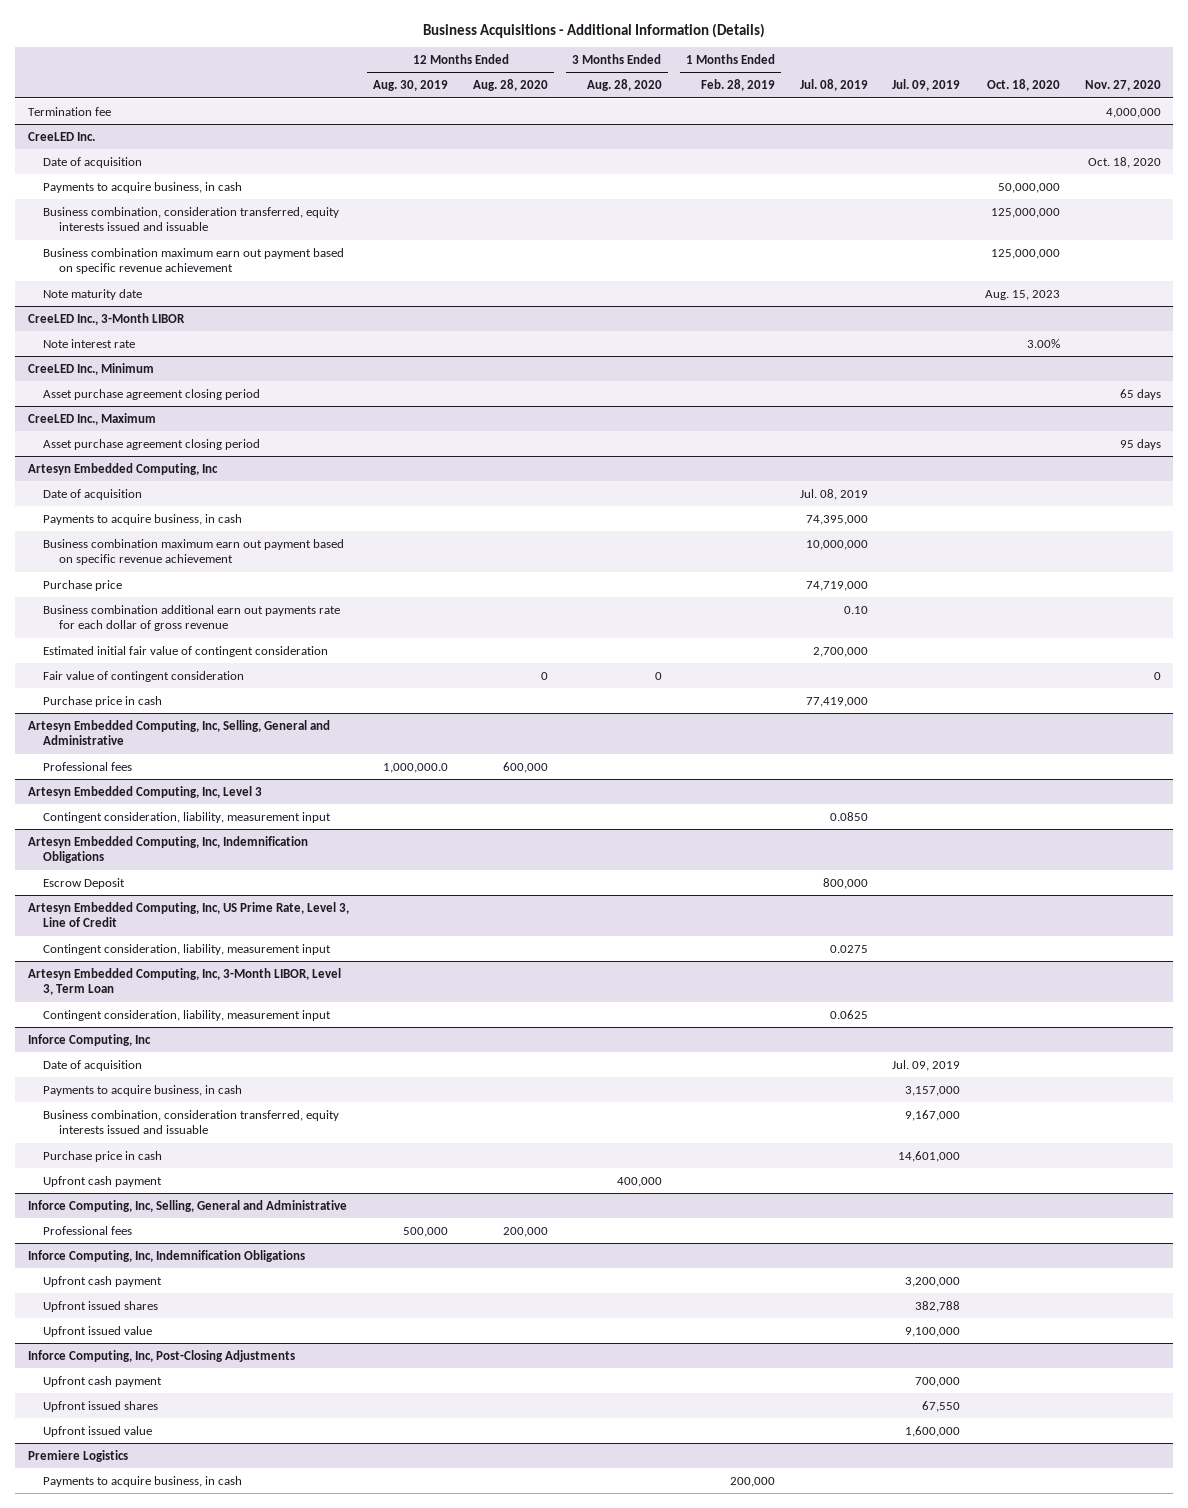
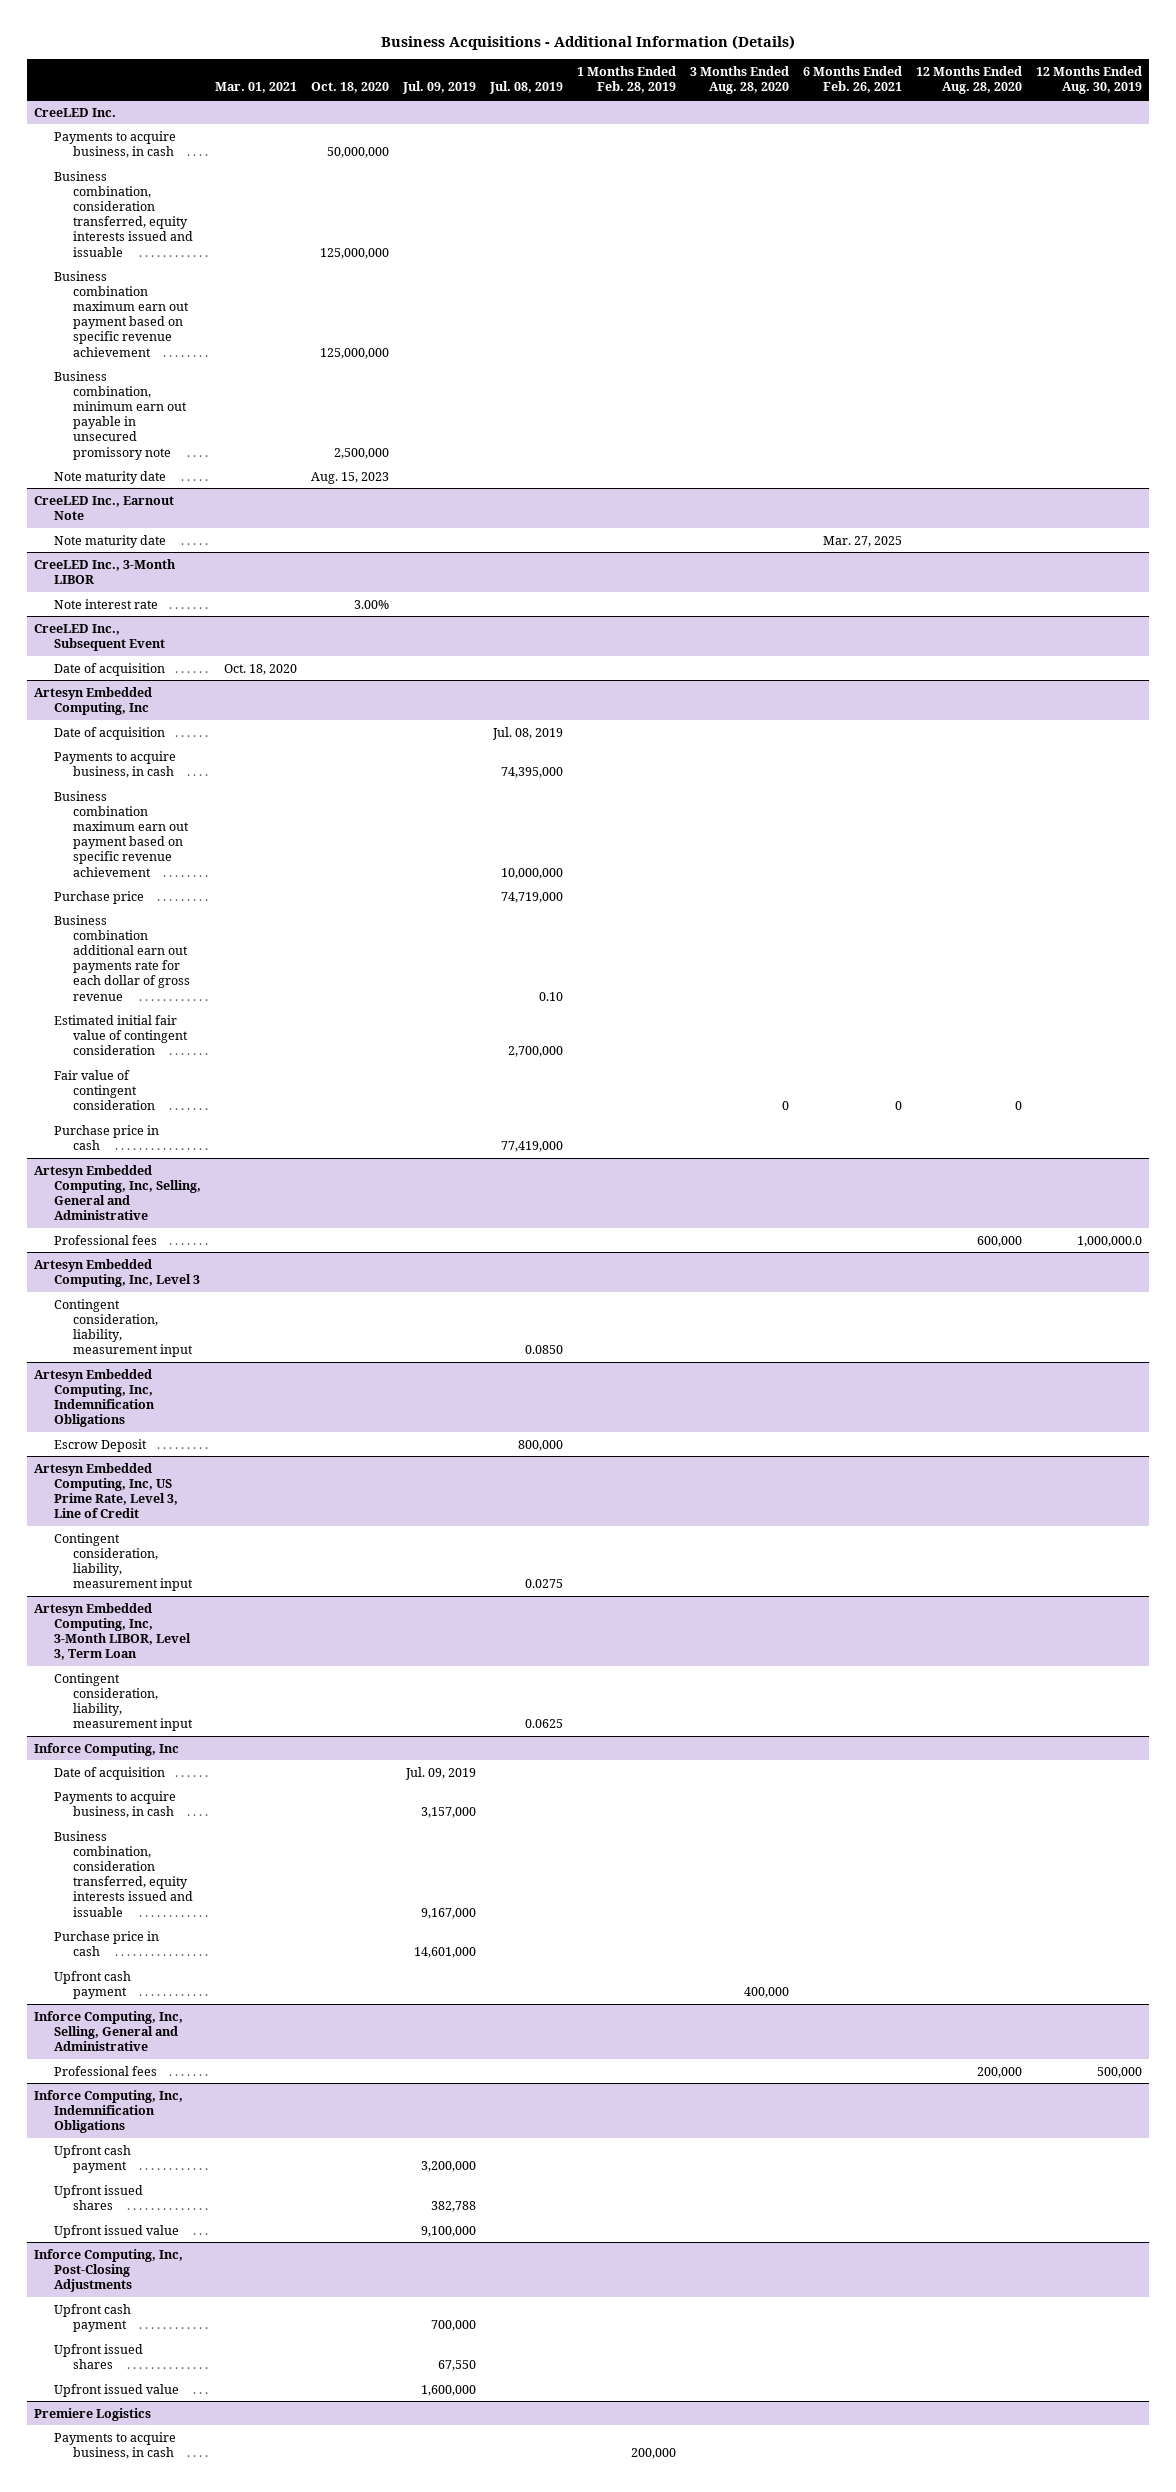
[1084,79,1161,91] Nov. 27, 2020 -> none
none -> [214,82,297,94] Mar. 01, 2021
none -> [802,66,902,94] 6 Months Ended Feb. 26, 2021
[27,106,111,116] Termination fee -> none
[43,156,143,168] Date of acquisition -> none
none -> [53,370,187,460] Business combination, minimum earn out payable in unsecured promissory note
none -> [34,495,175,520] CreeLED Inc., Earnout Note
none -> [53,534,166,548] Note maturity date
[27,362,154,375] CreeLED Inc., Minimum -> none
[43,388,261,400] Asset purchase agreement closing period -> none
[27,412,156,425] CreeLED Inc., Maximum -> none
[43,438,261,450] Asset purchase agreement closing period -> none
none -> [34,623,165,651] CreeLED Inc., Subsequent Event
none -> [53,662,165,676] Date of acquisition

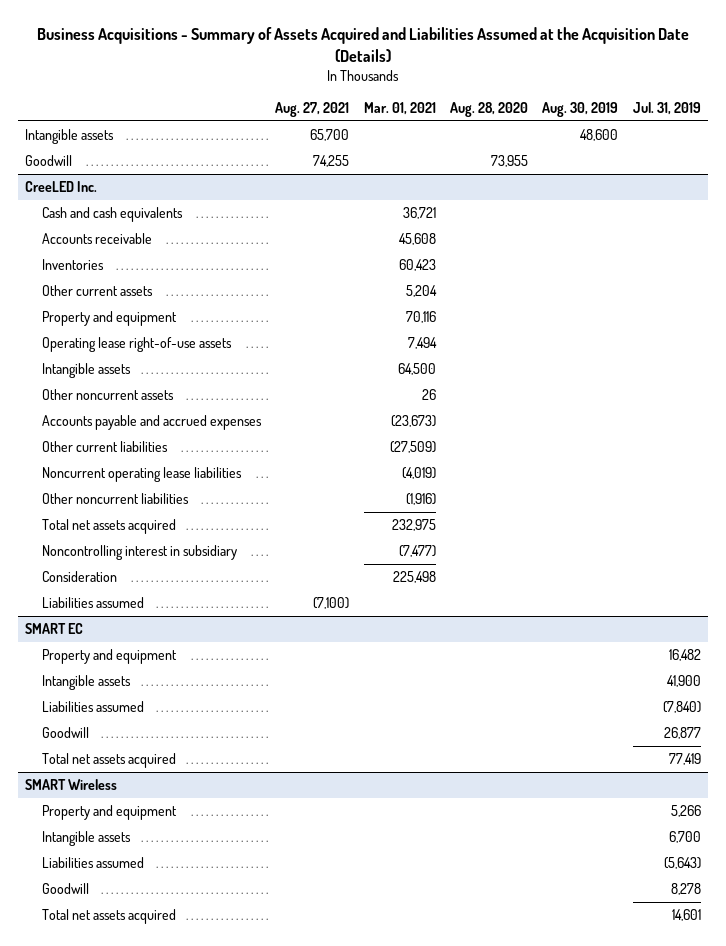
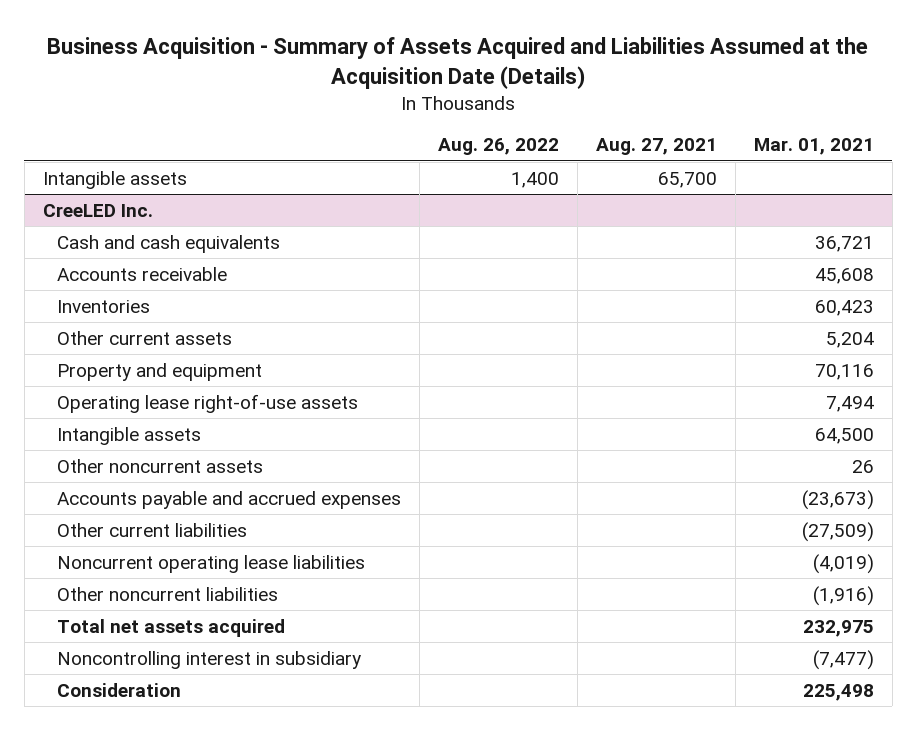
[36,26,689,62] Business Acquisitions - Summary of Assets Acquired and Liabilities Assumed at the Acquisition Date (Details) -> [47,36,869,89] Business Acquisition - Summary of Assets Acquired and Liabilities Assumed at the Acquisition Date (Details)
[450,101,529,117] Aug. 28, 2020 -> none
[542,101,619,117] Aug. 30, 2019 -> none
[632,101,701,115] Jul. 31, 2019 -> none
none -> [437,138,559,156] Aug. 26, 2022
[25,155,73,167] Goodwill -> none
[42,597,145,609] Liabilities assumed -> none
[25,623,84,635] SMART EC -> none
[42,649,178,665] Property and equipment -> none
[42,675,132,691] Intangible assets -> none
[42,701,145,713] Liabilities assumed -> none
[42,727,90,739] Goodwill -> none
[42,753,177,769] Total net assets acquired -> none
[25,779,118,791] SMART Wireless -> none
[42,805,178,821] Property and equipment -> none
[42,831,132,847] Intangible assets -> none
[42,857,145,869] Liabilities assumed -> none
[42,883,90,895] Goodwill -> none
[42,909,177,925] Total net assets acquired -> none

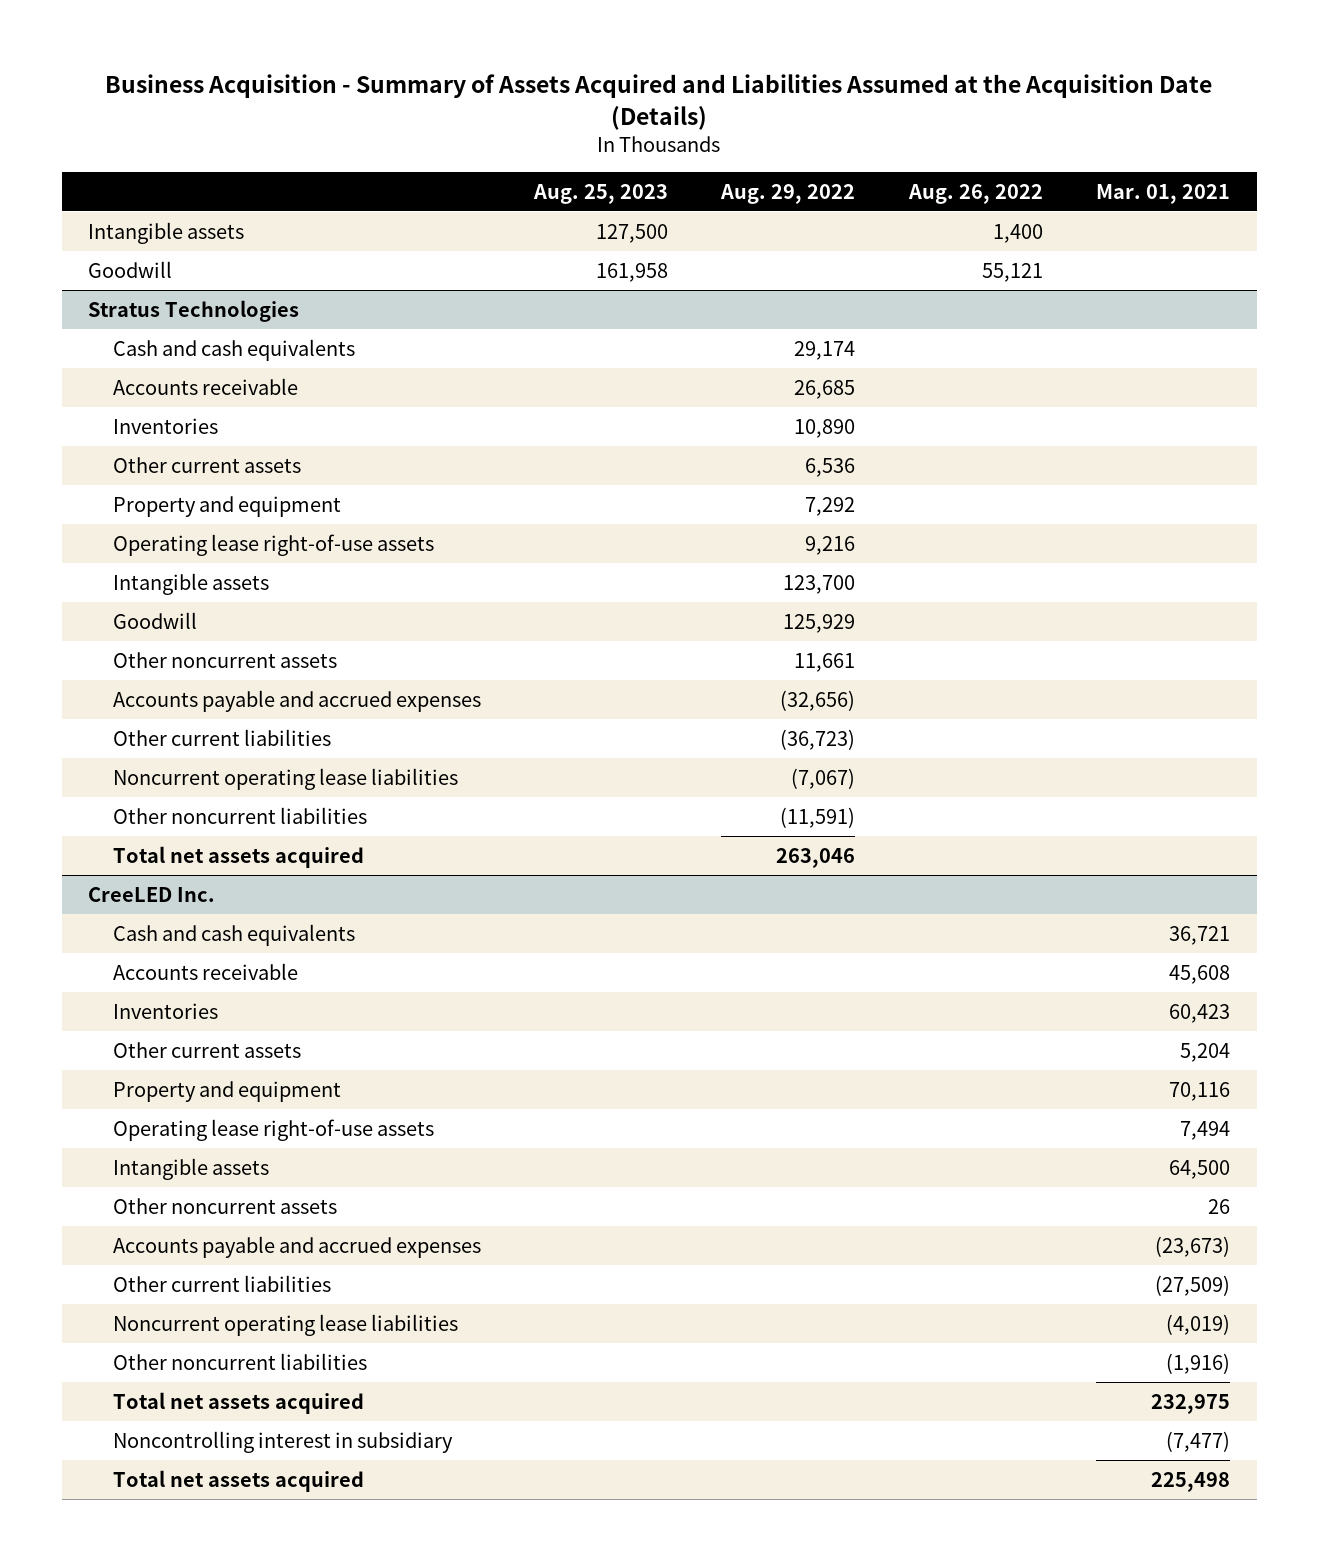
[595,138,717,156] Aug. 27, 2021 -> none
none -> [533,183,669,204] Aug. 25, 2023
none -> [720,183,856,204] Aug. 29, 2022
none -> [88,260,173,278] Goodwill
none -> [88,299,300,322] Stratus Technologies
none -> [112,338,355,361] Cash and cash equivalents
none -> [112,377,298,395] Accounts receivable
none -> [112,417,218,434] Inventories
none -> [112,456,301,473] Other current assets
none -> [112,495,341,517] Property and equipment
none -> [112,533,434,556] Operating lease right-of-use assets
none -> [112,572,269,595] Intangible assets
none -> [112,611,197,629] Goodwill
none -> [112,651,337,668] Other noncurrent assets
none -> [112,689,481,712] Accounts payable and accrued expenses
none -> [112,728,331,746] Other current liabilities
none -> [112,767,458,790] Noncurrent operating lease liabilities
none -> [112,806,367,824] Other noncurrent liabilities
none -> [112,845,364,868] Total net assets acquired
[56,682,181,697] Consideration -> [112,1469,364,1492] Total net assets acquired

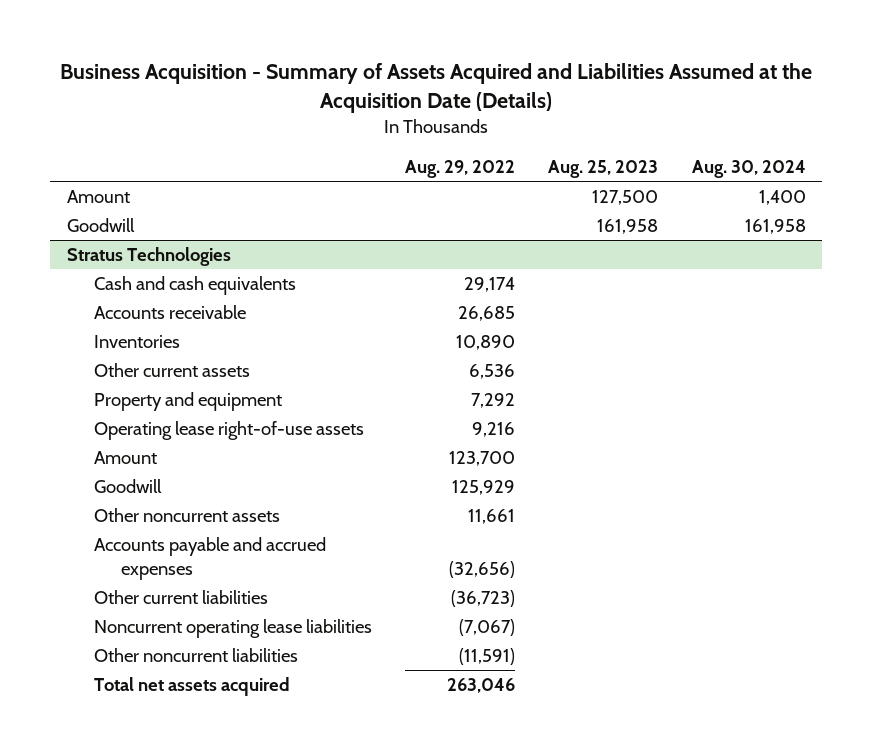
[907,183,1043,204] Aug. 26, 2022 -> none
[1096,183,1231,204] Mar. 01, 2021 -> none
none -> [691,160,806,179] Aug. 30, 2024
[88,221,245,244] Intangible assets -> [66,190,130,204] Amount
[112,572,269,595] Intangible assets -> [93,451,157,465] Amount
[88,886,216,902] CreeLED Inc. -> none
[112,923,355,946] Cash and cash equivalents -> none
[112,962,298,980] Accounts receivable -> none
[112,1002,218,1019] Inventories -> none
[112,1041,301,1058] Other current assets -> none
[112,1080,341,1102] Property and equipment -> none
[112,1118,434,1141] Operating lease right-of-use assets -> none
[112,1157,269,1180] Intangible assets -> none
[112,1197,337,1214] Other noncurrent assets -> none
[112,1235,481,1258] Accounts payable and accrued expenses -> none
[112,1274,331,1292] Other current liabilities -> none
[112,1313,458,1336] Noncurrent operating lease liabilities -> none
[112,1352,367,1370] Other noncurrent liabilities -> none
[112,1391,364,1414] Total net assets acquired -> none
[112,1430,453,1453] Noncontrolling interest in subsidiary -> none
[112,1469,364,1492] Total net assets acquired -> none

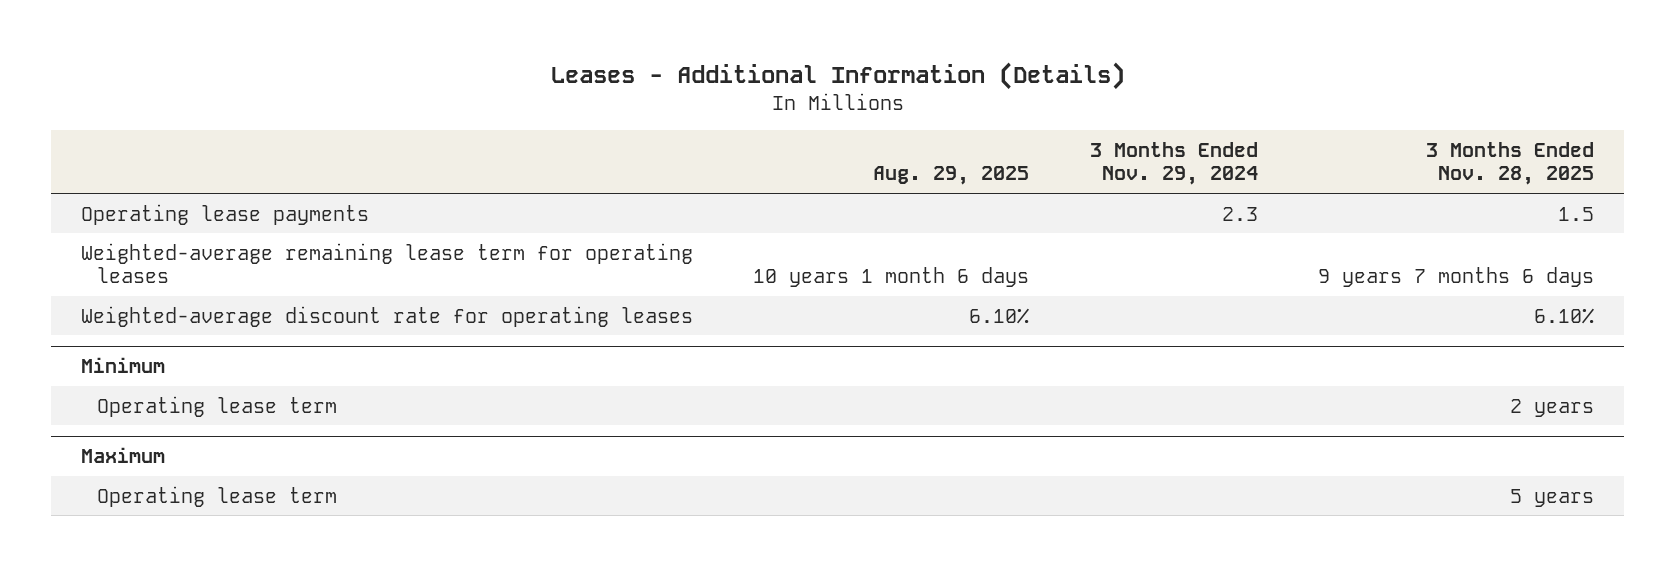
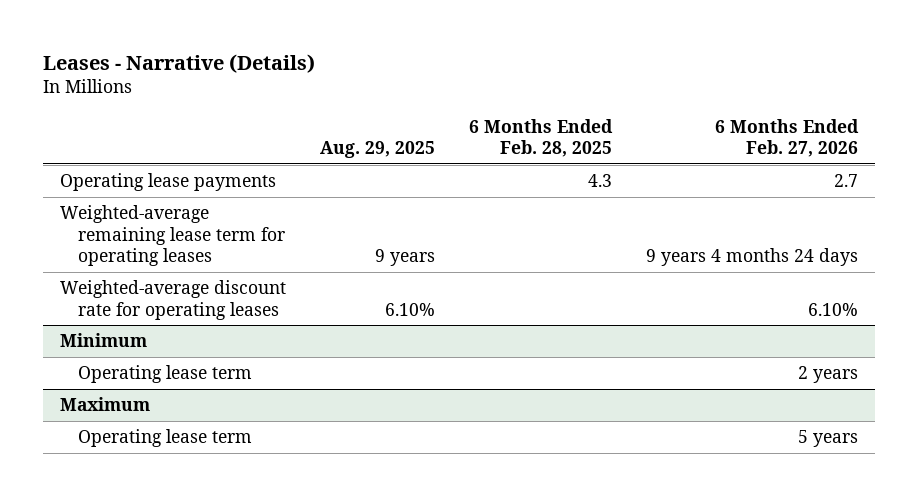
[550,61,1125,90] Leases - Additional Information (Details) -> [42,53,315,73] Leases - Narrative (Details)
[1089,141,1258,186] 3 Months Ended Nov. 29, 2024 -> none
[1425,141,1594,186] 3 Months Ended Nov. 28, 2025 -> none
none -> [469,118,614,158] 6 Months Ended Feb. 28, 2025
none -> [715,118,860,158] 6 Months Ended Feb. 27, 2026
[753,267,1030,288] 10 years 1 month 6 days -> [374,249,435,267] 9 years

